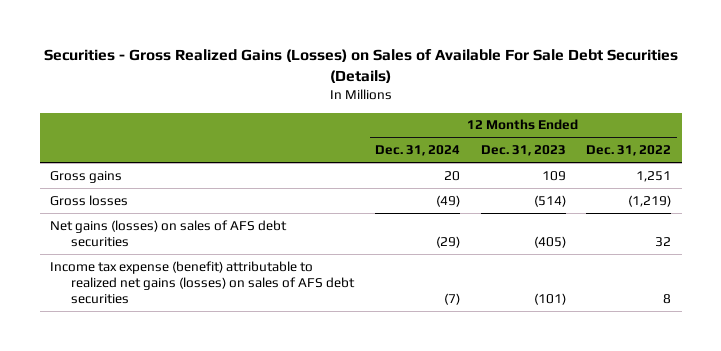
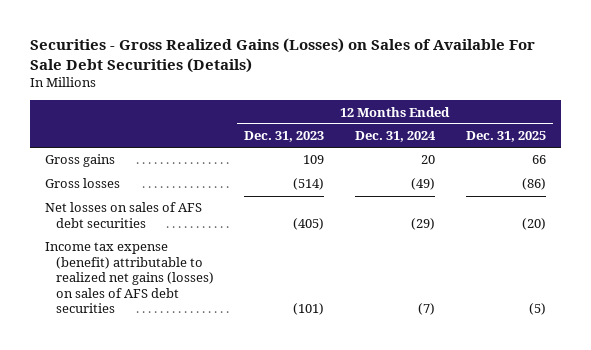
[586,145,672,157] Dec. 31, 2022 -> none
none -> [465,131,546,143] Dec. 31, 2025
[49,219,287,247] Net gains (losses) on sales of AFS debt securities -> [45,202,203,228] Net losses on sales of AFS debt securities

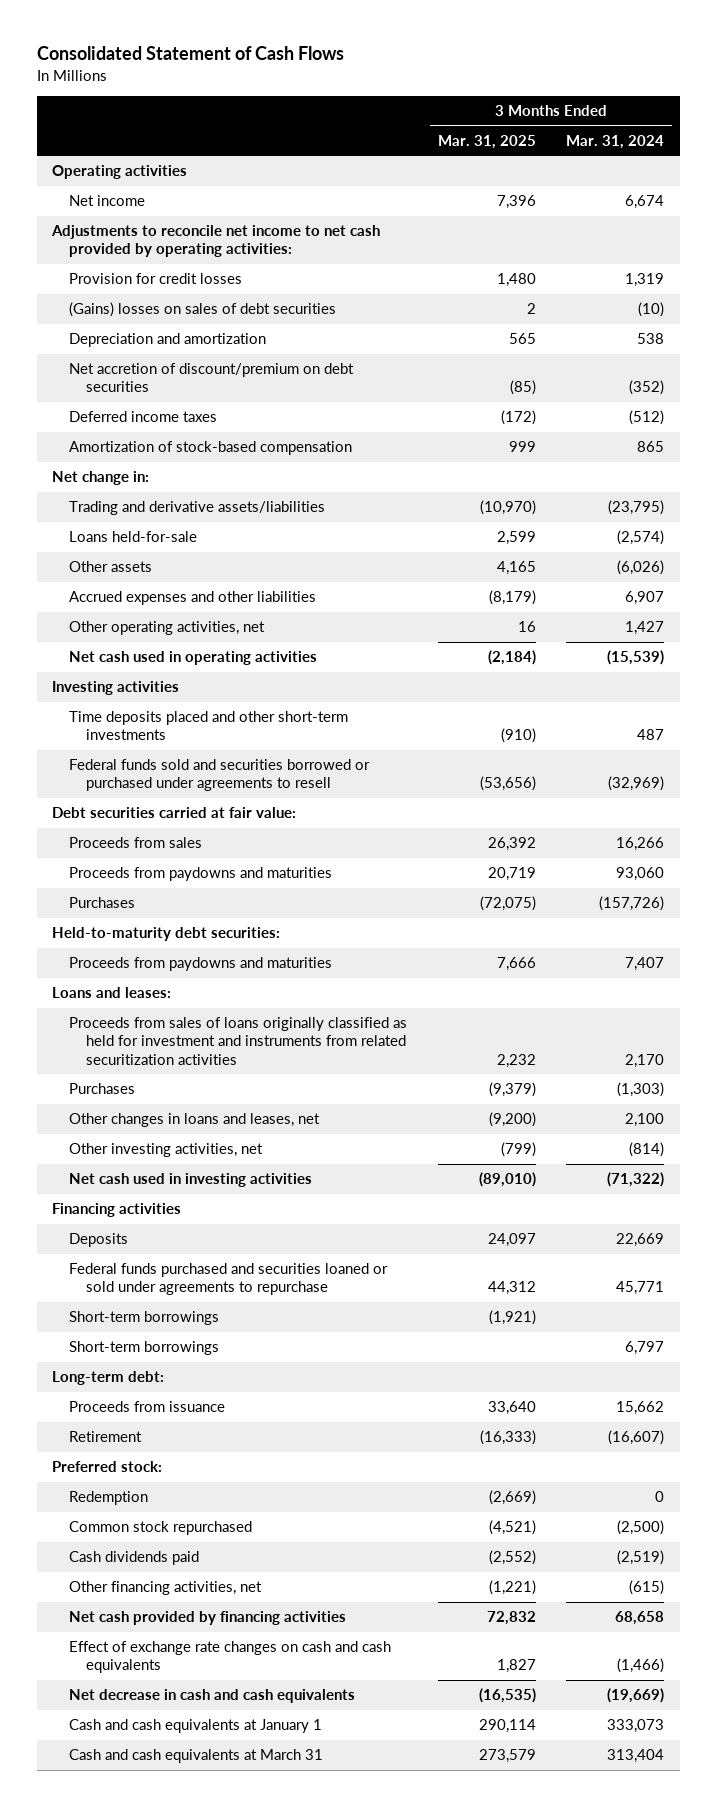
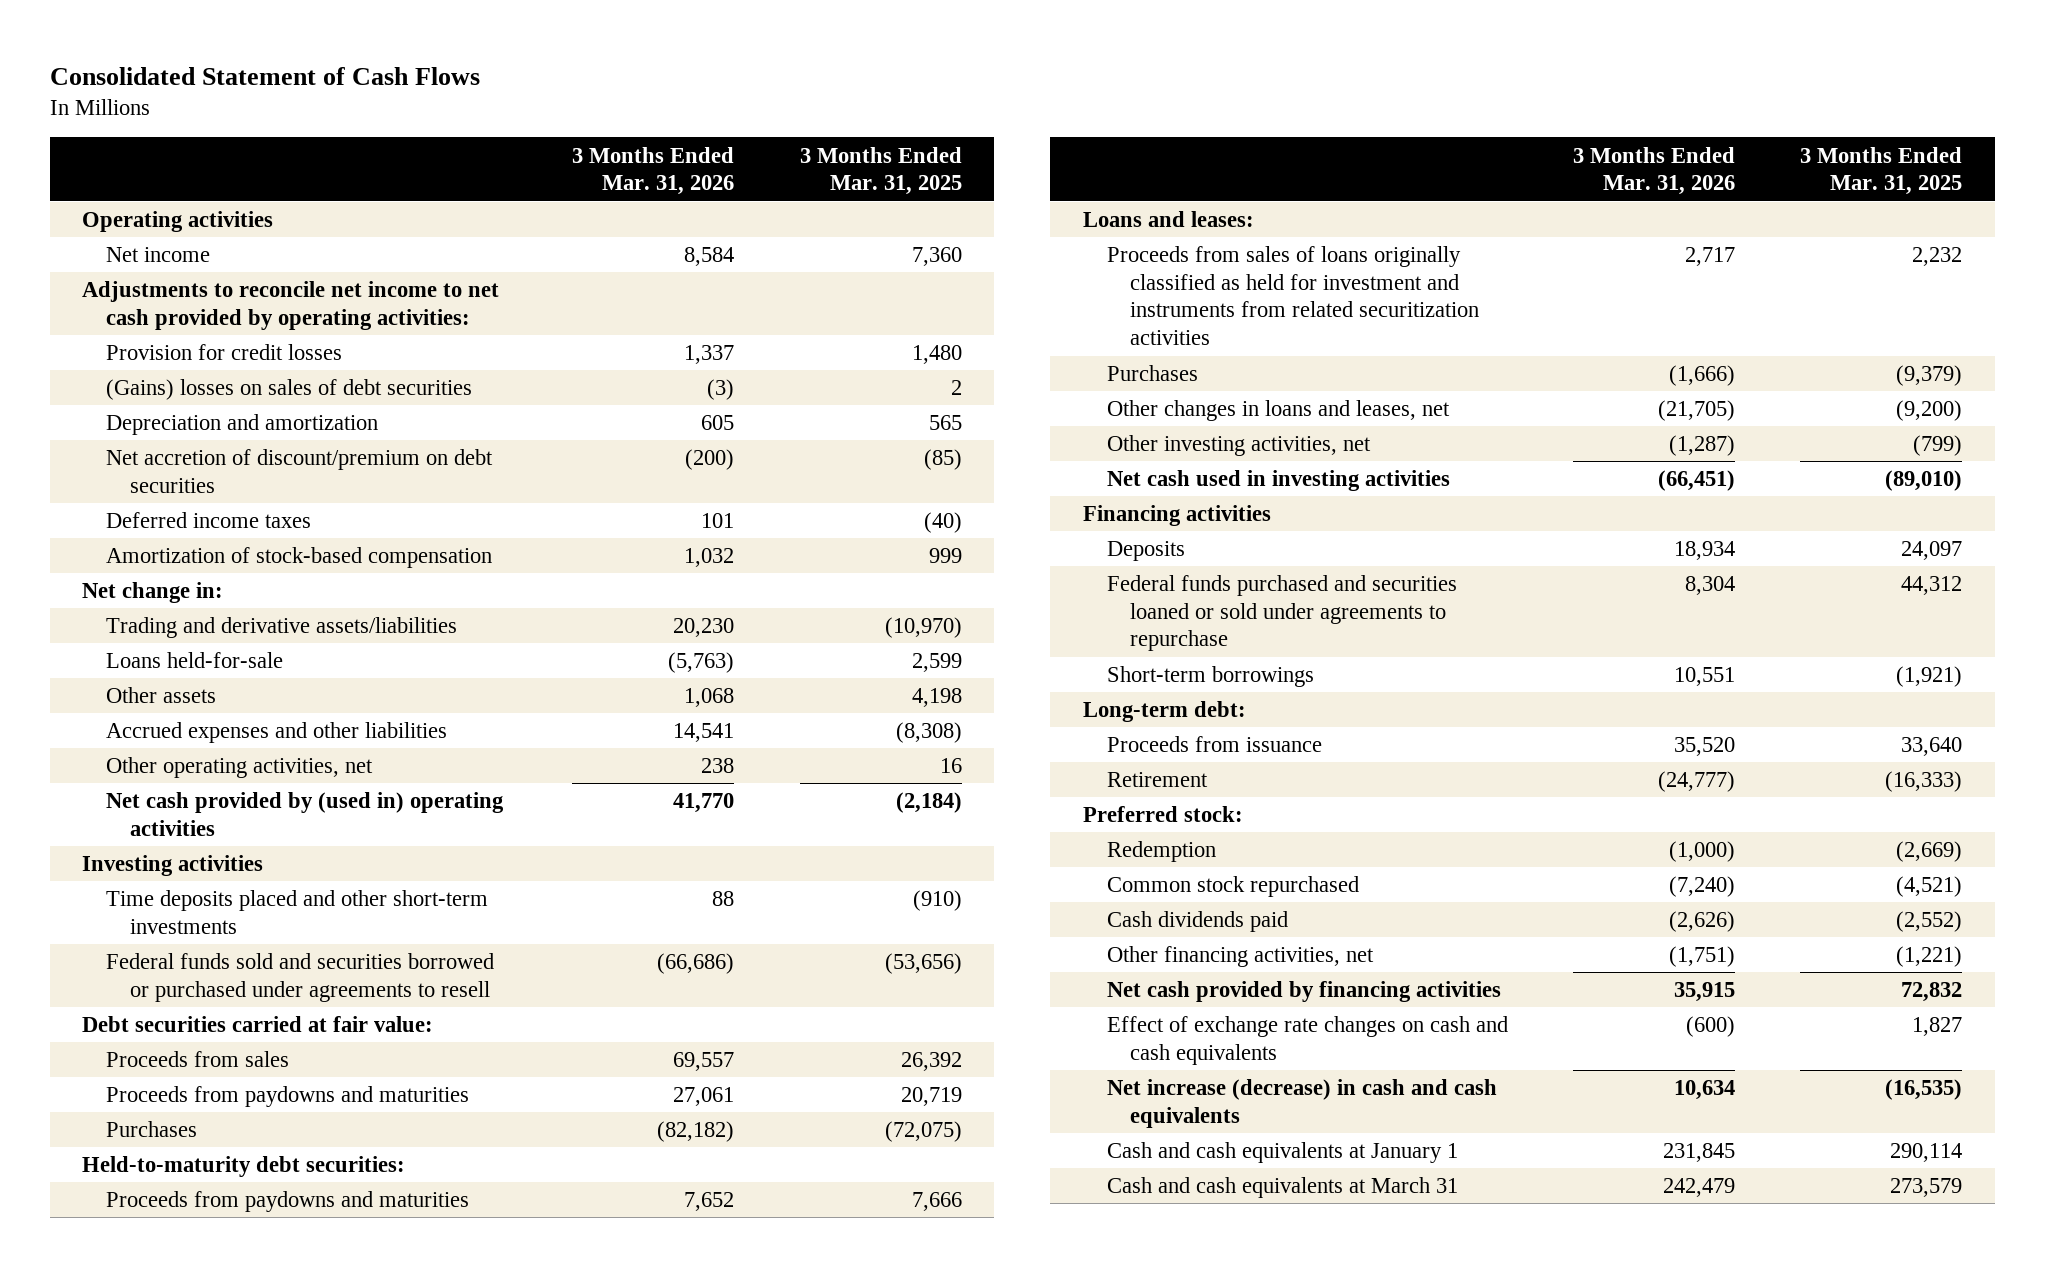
[566,134,665,149] Mar. 31, 2024 -> none
none -> [572,146,735,196] 3 Months Ended Mar. 31, 2026
[496,195,536,210] 7,396 -> [911,247,962,267] 7,360
[500,410,536,426] (172) -> [923,512,962,534] (40)
[496,561,536,576] 4,165 -> [911,688,962,708] 4,198
[488,590,536,606] (8,179) -> [895,722,962,744] (8,308)
[68,651,317,666] Net cash used in operating activities -> [106,792,505,836] Net cash provided by (used in) operating activities
[68,1341,219,1356] Short-term borrowings -> none
[68,1689,355,1704] Net decrease in cash and cash equivalents -> [1106,1079,1497,1128] Net increase (decrease) in cash and cash equivalents

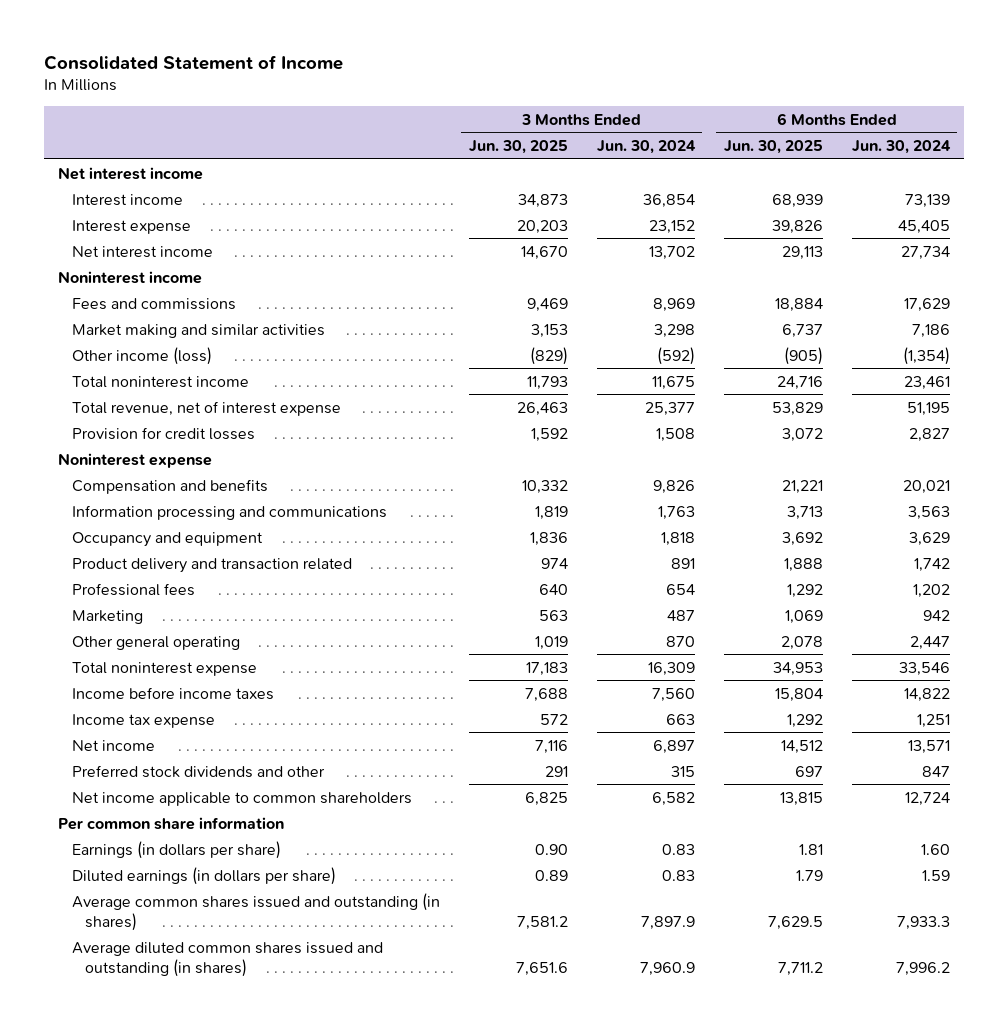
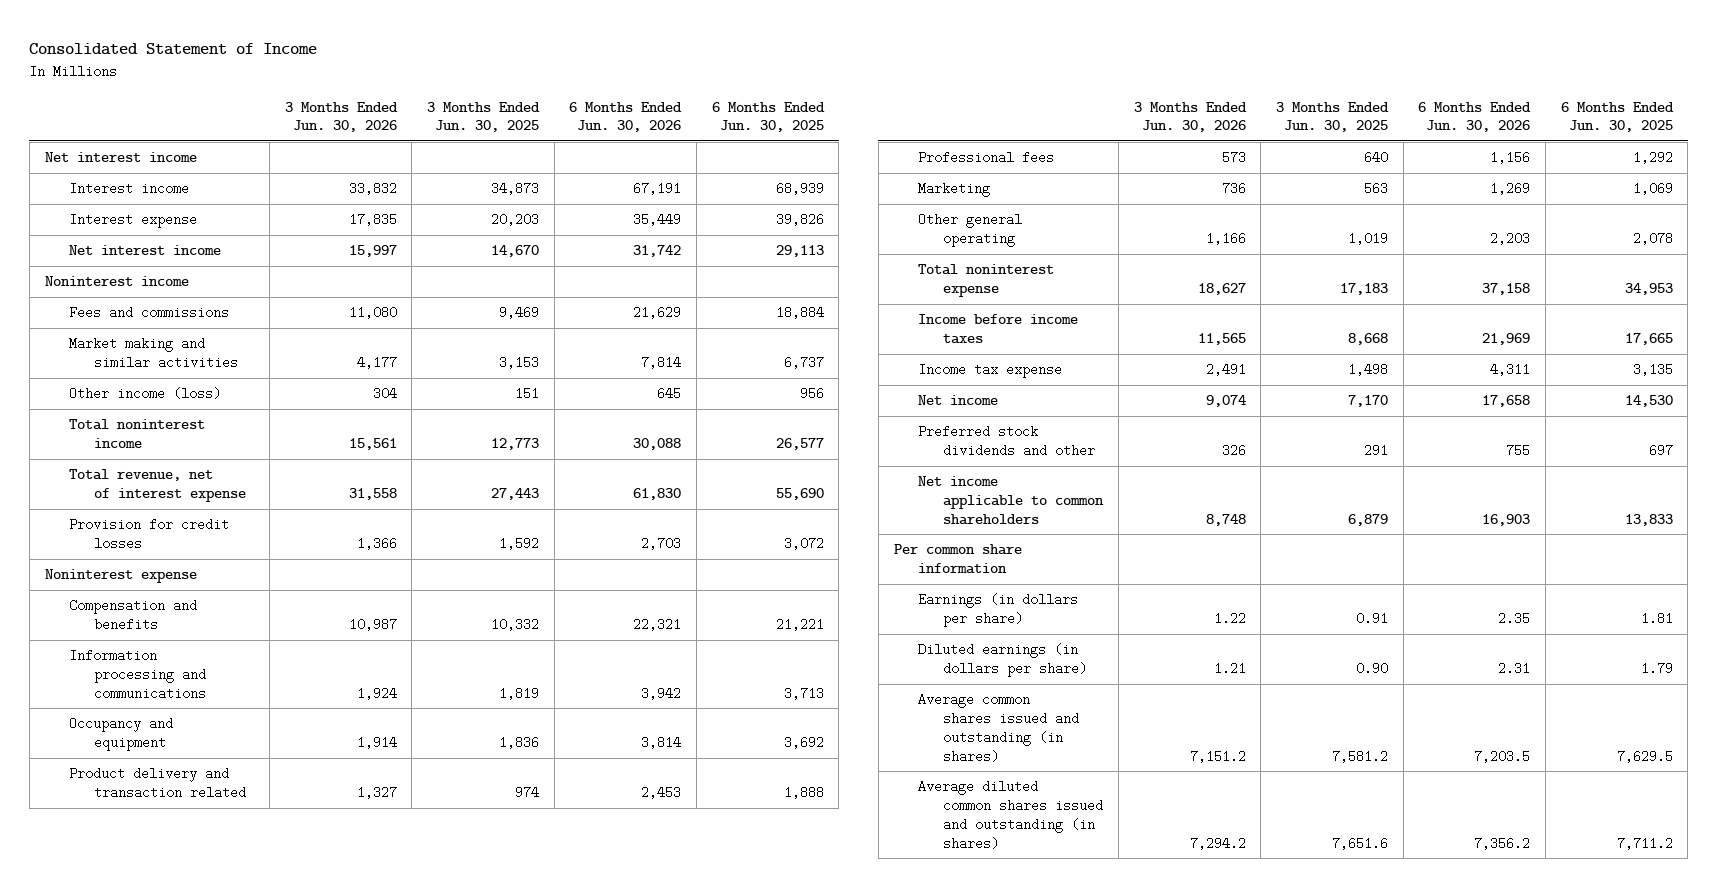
[596,139,696,154] Jun. 30, 2024 -> none
[851,139,951,154] Jun. 30, 2024 -> none
none -> [284,101,398,133] 3 Months Ended Jun. 30, 2026
none -> [569,101,683,133] 6 Months Ended Jun. 30, 2026
[529,346,568,365] (829) -> [514,387,539,401] 151
[783,346,823,365] (905) -> [799,387,824,401] 956
[526,375,568,390] 11,793 -> [490,438,539,451] 12,773
[776,375,823,390] 24,716 -> [775,438,824,451] 26,577
[516,401,568,416] 26,463 -> [490,488,539,501] 27,443
[771,401,823,416] 53,829 -> [775,488,824,501] 55,690
[524,687,568,702] 7,688 -> [1347,333,1388,346] 8,668
[774,687,823,702] 15,804 -> [1624,333,1673,346] 17,665
[539,713,568,725] 572 -> [1347,363,1388,377] 1,498
[786,713,823,728] 1,292 -> [1632,363,1673,377] 3,135
[534,739,568,754] 7,116 -> [1347,395,1388,408] 7,170
[780,739,823,754] 14,512 -> [1624,395,1673,408] 14,530
[524,791,568,806] 6,825 -> [1347,513,1388,526] 6,879
[779,791,823,806] 13,815 -> [1624,513,1673,526] 13,833
[534,843,568,855] 0.90 -> [1355,612,1388,626] 0.91
[534,869,568,881] 0.89 -> [1355,662,1388,676] 0.90

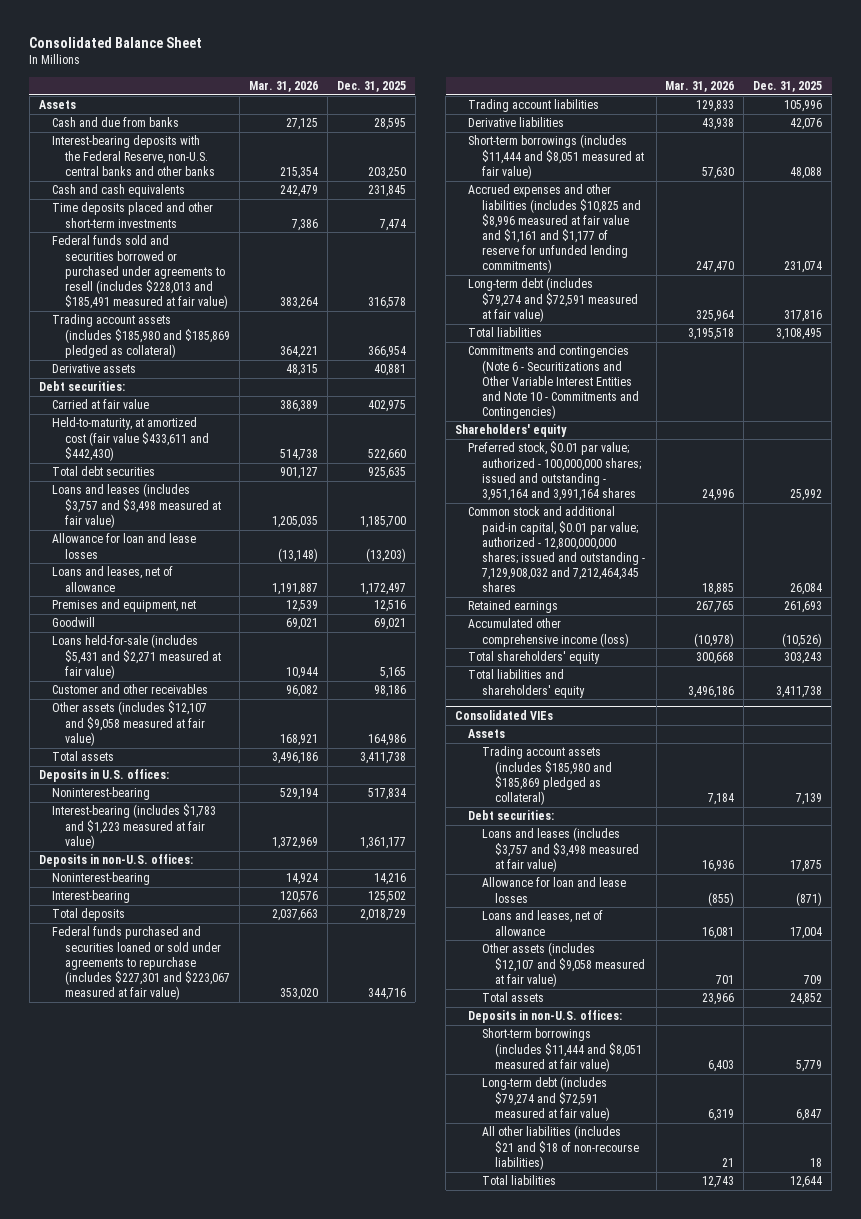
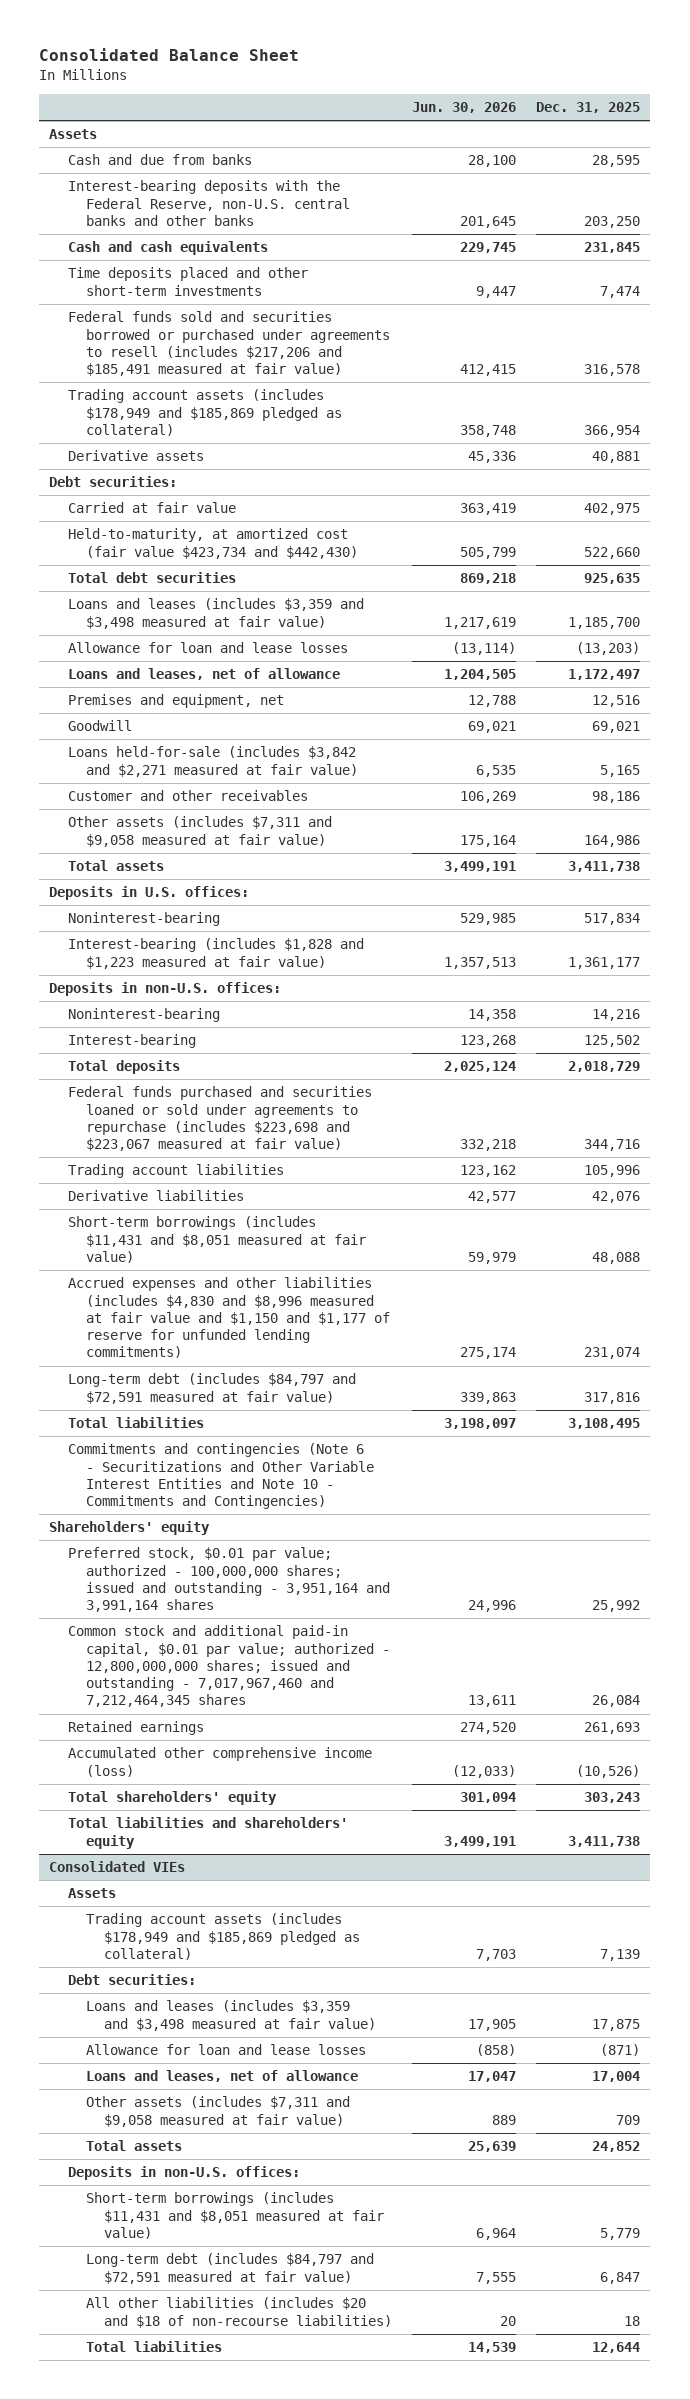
[248,80,318,92] Mar. 31, 2026 -> none
none -> [412,102,517,114] Jun. 30, 2026
[51,235,229,310] Federal funds sold and securities borrowed or purchased under agreements to resell (includes $228,013 and $185,491 measured at fair value) -> [67,311,391,377] Federal funds sold and securities borrowed or purchased under agreements to resell (includes $217,206 and $185,491 measured at fair value)
[51,314,231,358] Trading account assets (includes $185,980 and $185,869 pledged as collateral) -> [67,389,343,436] Trading account assets (includes $178,949 and $185,869 pledged as collateral)
[51,417,210,461] Held-to-maturity, at amortized cost (fair value $433,611 and $442,430) -> [67,528,359,559] Held-to-maturity, at amortized cost (fair value $423,734 and $442,430)
[51,483,222,528] Loans and leases (includes $3,757 and $3,498 measured at fair value) -> [67,598,364,629] Loans and leases (includes $3,359 and $3,498 measured at fair value)
[51,634,222,679] Loans held-for-sale (includes $5,431 and $2,271 measured at fair value) -> [67,746,359,777] Loans held-for-sale (includes $3,842 and $2,271 measured at fair value)
[51,701,207,746] Other assets (includes $12,107 and $9,058 measured at fair value) -> [67,816,332,847] Other assets (includes $7,311 and $9,058 measured at fair value)
[51,804,216,849] Interest-bearing (includes $1,783 and $1,223 measured at fair value) -> [67,938,364,969] Interest-bearing (includes $1,828 and $1,223 measured at fair value)
[51,926,231,1001] Federal funds purchased and securities loaned or sold under agreements to repurchase (includes $227,301 and $223,067 measured at fair value) -> [67,1086,372,1152] Federal funds purchased and securities loaned or sold under agreements to repurchase (includes $223,698 and $223,067 measured at fair value)
[468,134,644,179] Short-term borrowings (includes $11,444 and $8,051 measured at fair value) -> [67,1216,367,1263] Short-term borrowings (includes $11,431 and $8,051 measured at fair value)
[468,184,641,274] Accrued expenses and other liabilities (includes $10,825 and $8,996 measured at fair value and $1,161 and $1,177 of reserve for unfunded lending commitments) -> [67,1277,391,1359] Accrued expenses and other liabilities (includes $4,830 and $8,996 measured at fair value and $1,150 and $1,177 of reserve for unfunded lending commitments)
[468,277,638,322] Long-term debt (includes $79,274 and $72,591 measured at fair value) -> [67,1373,356,1404] Long-term debt (includes $84,797 and $72,591 measured at fair value)
[468,506,645,593] Common stock and additional paid-in capital, $0.01 par value; authorized - 12,800,000,000 shares; issued and outstanding - 7,129,908,032 and 7,212,464,345 shares -> [67,1625,391,1708] Common stock and additional paid-in capital, $0.01 par value; authorized - 12,800,000,000 shares; issued and outstanding - 7,017,967,460 and 7,212,464,345 shares
[481,746,612,805] Trading account assets (includes $185,980 and $185,869 pledged as collateral) -> [86,1913,361,1960] Trading account assets (includes $178,949 and $185,869 pledged as collateral)
[481,827,639,872] Loans and leases (includes $3,757 and $3,498 measured at fair value) -> [86,2000,377,2031] Loans and leases (includes $3,359 and $3,498 measured at fair value)
[481,942,645,987] Other assets (includes $12,107 and $9,058 measured at fair value) -> [86,2096,351,2127] Other assets (includes $7,311 and $9,058 measured at fair value)
[481,1028,642,1072] Short-term borrowings (includes $11,444 and $8,051 measured at fair value) -> [86,2192,385,2239] Short-term borrowings (includes $11,431 and $8,051 measured at fair value)
[481,1076,610,1121] Long-term debt (includes $79,274 and $72,591 measured at fair value) -> [86,2253,375,2284] Long-term debt (includes $84,797 and $72,591 measured at fair value)
[481,1125,639,1170] All other liabilities (includes $21 and $18 of non-recourse liabilities) -> [86,2297,393,2328] All other liabilities (includes $20 and $18 of non-recourse liabilities)

